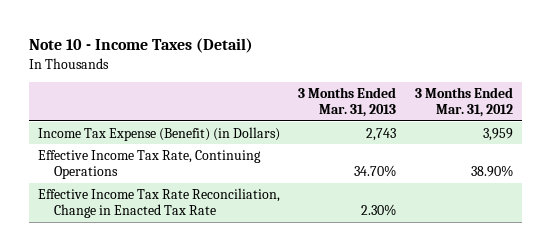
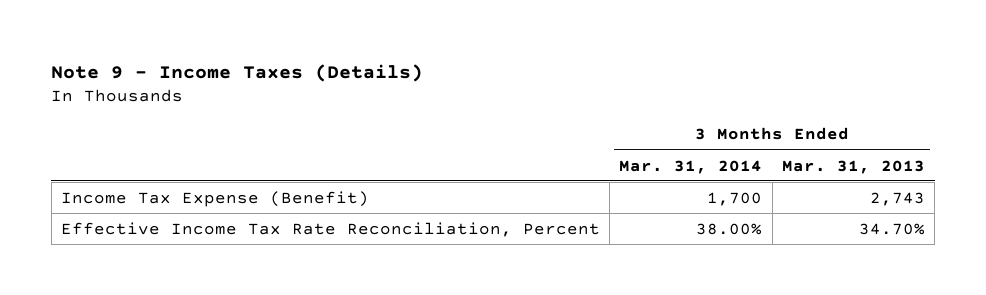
[28,38,253,54] Note 10 - Income Taxes (Detail) -> [51,63,424,82] Note 9 - Income Taxes (Details)
[414,86,513,118] 3 Months Ended Mar. 31, 2012 -> none
none -> [619,159,763,174] Mar. 31, 2014
[38,187,281,219] Effective Income Tax Rate Reconciliation, Change in Enacted Tax Rate -> none
[38,126,281,141] Income Tax Expense (Benefit) (in Dollars) -> [60,190,369,207] Income Tax Expense (Benefit)
[38,149,262,180] Effective Income Tax Rate, Continuing Operations -> [60,221,600,237] Effective Income Tax Rate Reconciliation, Percent

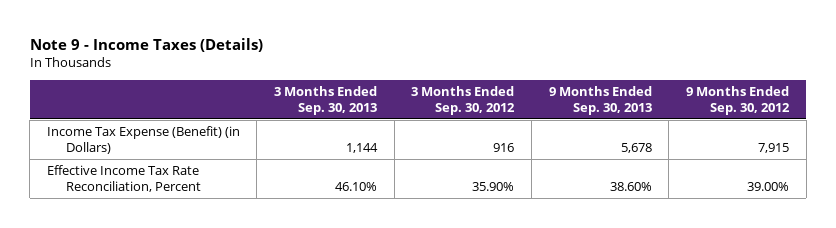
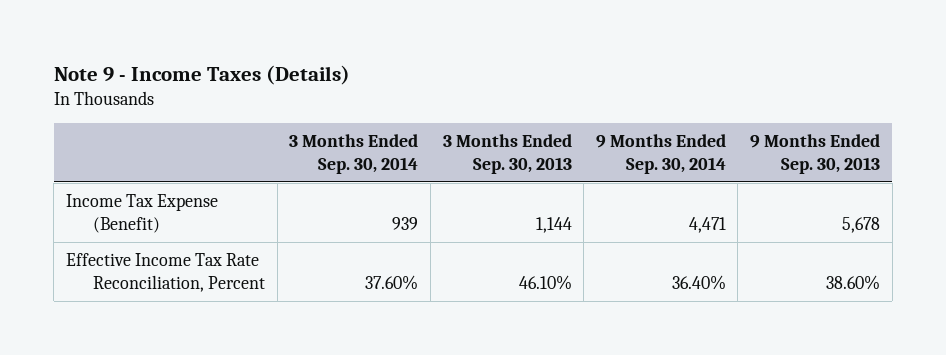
[411,86,516,115] 3 Months Ended Sep. 30, 2012 -> none
[686,86,791,115] 9 Months Ended Sep. 30, 2012 -> none
none -> [289,133,419,174] 3 Months Ended Sep. 30, 2014
none -> [595,133,726,174] 9 Months Ended Sep. 30, 2014
[46,126,240,154] Income Tax Expense (Benefit) (in Dollars) -> [66,194,219,233] Income Tax Expense (Benefit)

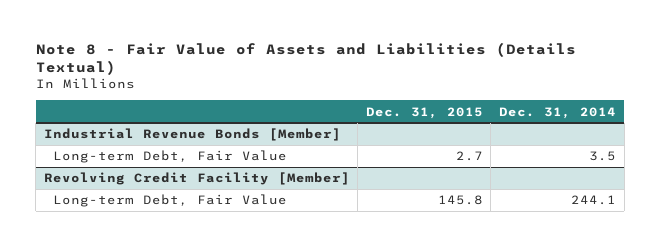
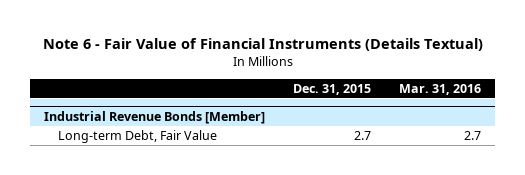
[35,41,576,76] Note 8 - Fair Value of Assets and Liabilities (Details Textual) -> [42,38,483,52] Note 6 - Fair Value of Financial Instruments (Details Textual)
[498,106,616,119] Dec. 31, 2014 -> none
none -> [399,83,482,95] Mar. 31, 2016
[43,172,350,186] Revolving Credit Facility [Member] -> none
[53,194,288,208] Long-term Debt, Fair Value -> none

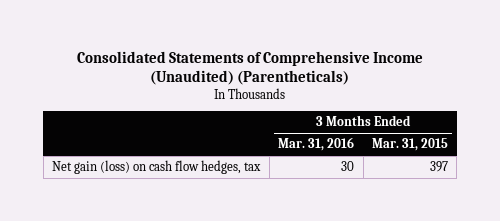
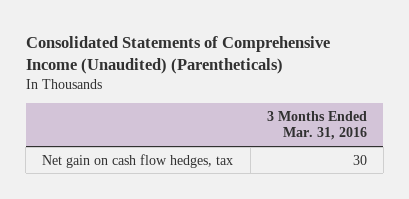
[371,138,448,152] Mar. 31, 2015 -> none
[52,160,262,175] Net gain (loss) on cash flow hedges, tax -> [42,153,234,168] Net gain on cash flow hedges, tax

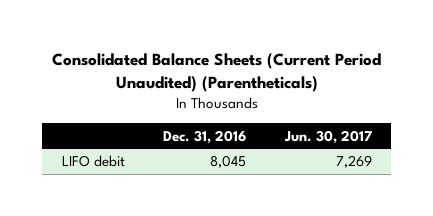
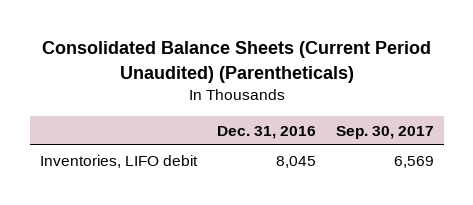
[283,129,372,144] Jun. 30, 2017 -> none
none -> [335,125,434,139] Sep. 30, 2017
[61,155,125,168] LIFO debit -> [39,154,198,168] Inventories, LIFO debit

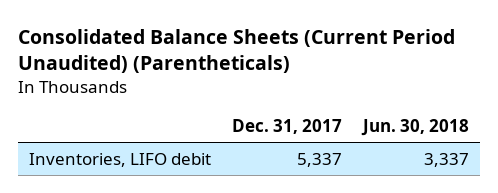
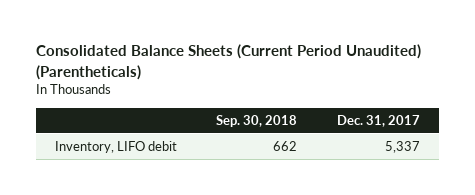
[361,119,470,137] Jun. 30, 2018 -> none
none -> [216,115,298,128] Sep. 30, 2018
[28,153,211,168] Inventories, LIFO debit -> [55,141,178,154] Inventory, LIFO debit

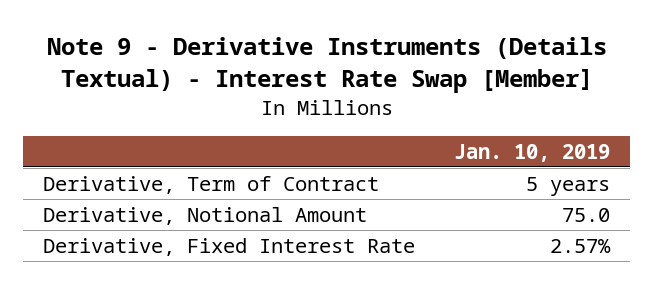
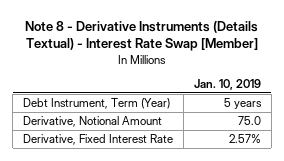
[46,37,607,94] Note 9 - Derivative Instruments (Details Textual) - Interest Rate Swap [Member] -> [25,20,259,52] Note 8 - Derivative Instruments (Details Textual) - Interest Rate Swap [Member]
[42,175,379,194] Derivative, Term of Contract -> [23,97,171,109] Debt Instrument, Term (Year)

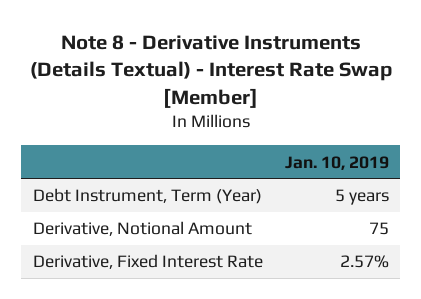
[237,115,261,125] 75.0 -> [368,222,389,236] 75

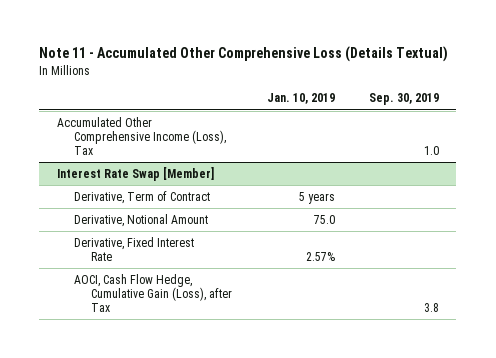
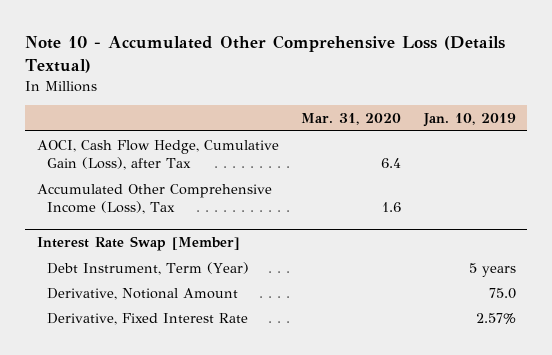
[39,46,449,63] Note 11 - Accumulated Other Comprehensive Loss (Details Textual) -> [25,35,506,73] Note 10 - Accumulated Other Comprehensive Loss (Details Textual)
[369,93,440,106] Sep. 30, 2019 -> none
none -> [301,113,402,126] Mar. 31, 2020
none -> [36,139,279,171] AOCI, Cash Flow Hedge, Cumulative Gain (Loss), after Tax
[73,190,210,204] Derivative, Term of Contract -> [46,261,249,275] Debt Instrument, Term (Year)
[73,273,233,313] AOCI, Cash Flow Hedge, Cumulative Gain (Loss), after Tax -> none

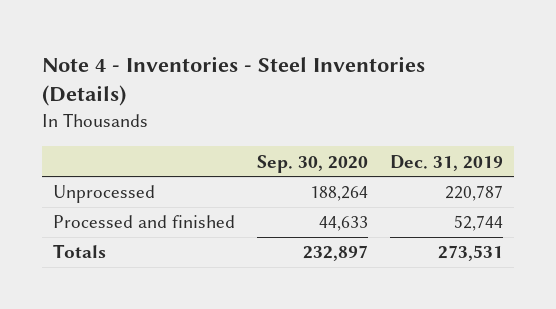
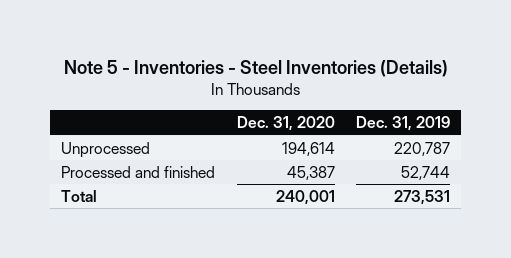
[42,55,426,107] Note 4 - Inventories - Steel Inventories (Details) -> [63,60,448,78] Note 5 - Inventories - Steel Inventories (Details)
[256,154,368,173] Sep. 30, 2020 -> none
none -> [236,116,335,132] Dec. 31, 2020
[53,244,107,259] Totals -> [60,189,97,202] Total

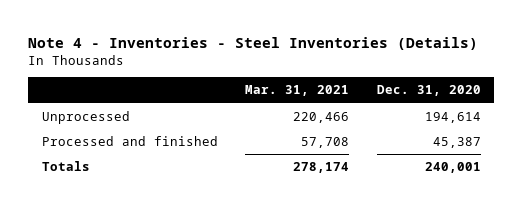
[63,60,448,78] Note 5 - Inventories - Steel Inventories (Details) -> [28,36,479,50] Note 4 - Inventories - Steel Inventories (Details)
[356,116,451,132] Dec. 31, 2019 -> none
none -> [245,85,350,97] Mar. 31, 2021
[60,189,97,202] Total -> [41,161,90,172] Totals

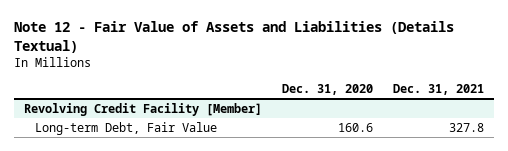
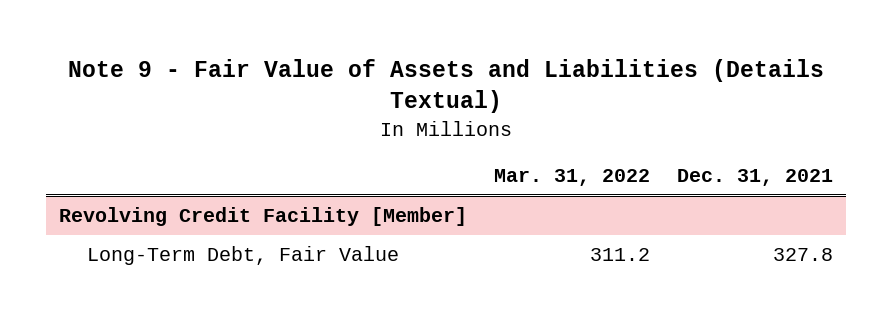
[13,21,454,54] Note 12 - Fair Value of Assets and Liabilities (Details Textual) -> [68,59,825,114] Note 9 - Fair Value of Assets and Liabilities (Details Textual)
[281,84,373,96] Dec. 31, 2020 -> none
none -> [494,168,651,186] Mar. 31, 2022
[34,121,217,135] Long-term Debt, Fair Value -> [86,246,399,266] Long-Term Debt, Fair Value

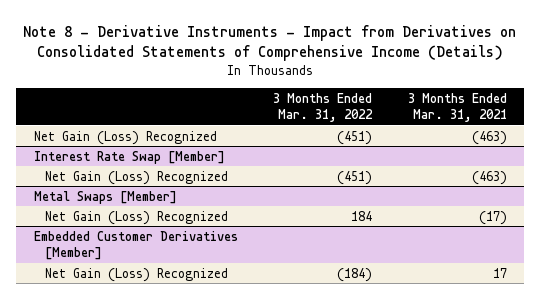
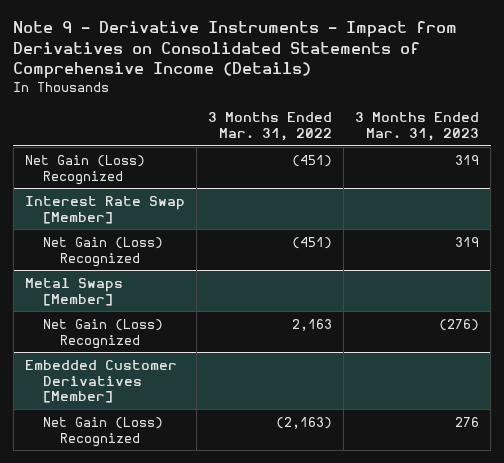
[23,24,517,62] Note 8 - Derivative Instruments - Impact from Derivatives on Consolidated Statements of Comprehensive Income (Details) -> [13,21,458,79] Note 9 - Derivative Instruments - Impact from Derivatives on Consolidated Statements of Comprehensive Income (Details)
[407,92,507,123] 3 Months Ended Mar. 31, 2021 -> none
none -> [355,112,480,142] 3 Months Ended Mar. 31, 2023
[351,210,373,221] 184 -> [292,318,333,331] 2,163
[337,267,373,282] (184) -> [276,416,333,429] (2,163)

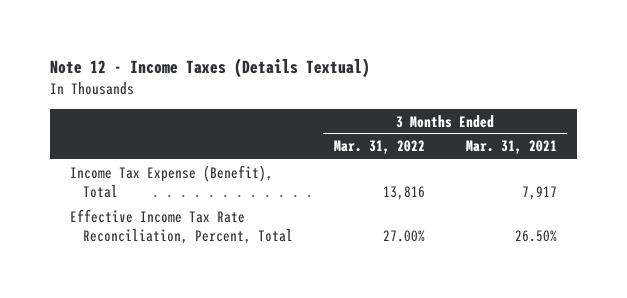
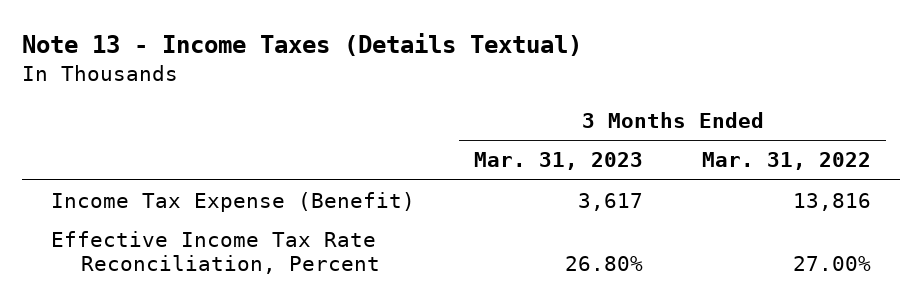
[49,58,370,79] Note 12 - Income Taxes (Details Textual) -> [21,33,582,57] Note 13 - Income Taxes (Details Textual)
[465,140,557,155] Mar. 31, 2021 -> none
none -> [474,152,644,171] Mar. 31, 2023
[70,164,274,198] Income Tax Expense (Benefit), Total -> [51,192,416,213] Income Tax Expense (Benefit)
[70,208,293,244] Effective Income Tax Rate Reconciliation, Percent, Total -> [51,231,381,275] Effective Income Tax Rate Reconciliation, Percent

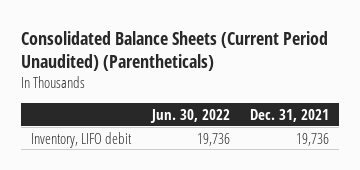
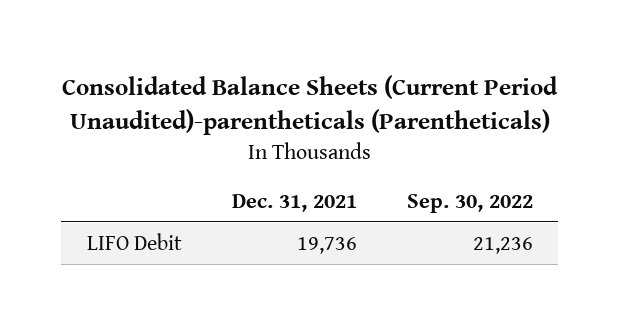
[21,30,329,71] Consolidated Balance Sheets (Current Period Unaudited) (Parentheticals) -> [61,75,558,136] Consolidated Balance Sheets (Current Period Unaudited)-parentheticals (Parentheticals)
[149,108,230,123] Jun. 30, 2022 -> none
none -> [407,193,534,213] Sep. 30, 2022
[31,131,133,148] Inventory, LIFO debit -> [86,233,182,251] LIFO Debit

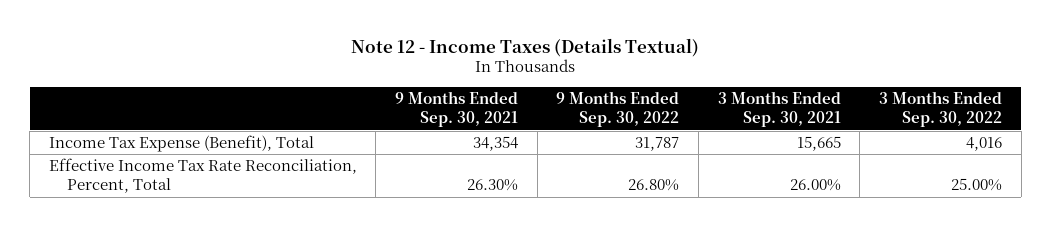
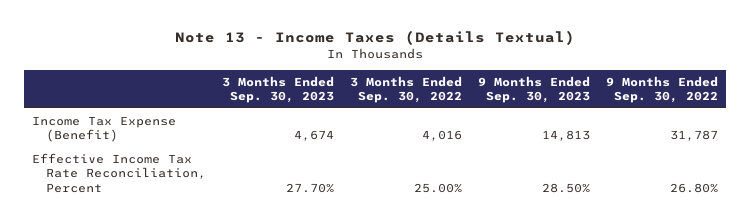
[351,37,700,57] Note 12 - Income Taxes (Details Textual) -> [174,30,575,46] Note 13 - Income Taxes (Details Textual)
[395,91,519,128] 9 Months Ended Sep. 30, 2021 -> none
[717,91,841,128] 3 Months Ended Sep. 30, 2021 -> none
none -> [221,75,334,104] 3 Months Ended Sep. 30, 2023
none -> [477,75,590,104] 9 Months Ended Sep. 30, 2023
[48,135,314,153] Income Tax Expense (Benefit), Total -> [32,115,177,143] Income Tax Expense (Benefit)
[48,158,357,194] Effective Income Tax Rate Reconciliation, Percent, Total -> [32,152,206,194] Effective Income Tax Rate Reconciliation, Percent

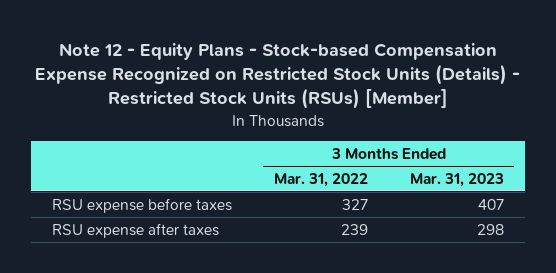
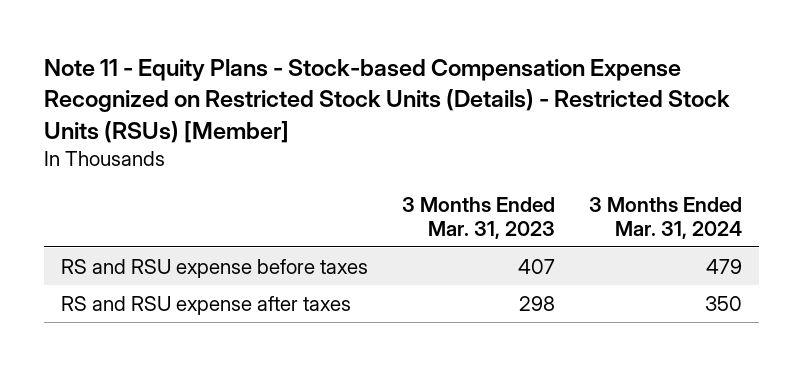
[34,42,520,110] Note 12 - Equity Plans - Stock-based Compensation Expense Recognized on Restricted Stock Units (Details) - Restricted Stock Units (RSUs) [Member] -> [44,58,731,143] Note 11 - Equity Plans - Stock-based Compensation Expense Recognized on Restricted Stock Units (Details) - Restricted Stock Units (RSUs) [Member]
[273,172,368,187] Mar. 31, 2022 -> none
none -> [589,197,743,239] 3 Months Ended Mar. 31, 2024
[52,197,233,213] RSU expense before taxes -> [61,258,369,278] RS and RSU expense before taxes
[52,222,220,238] RSU expense after taxes -> [61,295,352,315] RS and RSU expense after taxes

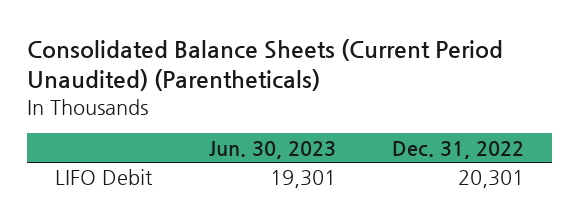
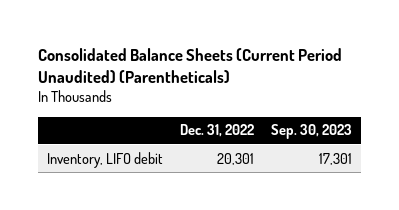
[208,140,336,159] Jun. 30, 2023 -> none
none -> [271,124,353,140] Sep. 30, 2023
[55,169,154,186] LIFO Debit -> [46,151,163,168] Inventory, LIFO debit

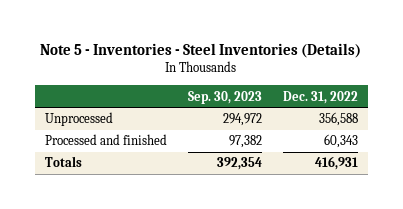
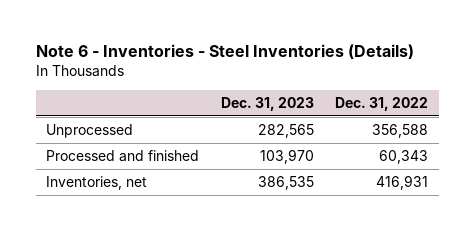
[40,42,362,58] Note 5 - Inventories - Steel Inventories (Details) -> [35,44,414,60] Note 6 - Inventories - Steel Inventories (Details)
[187,90,262,104] Sep. 30, 2023 -> none
none -> [220,96,314,111] Dec. 31, 2023
[45,156,83,168] Totals -> [46,175,148,190] Inventories, net

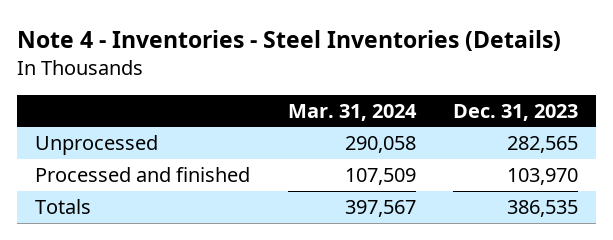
[35,44,414,60] Note 6 - Inventories - Steel Inventories (Details) -> [16,29,561,51] Note 4 - Inventories - Steel Inventories (Details)
[335,96,429,111] Dec. 31, 2022 -> none
none -> [287,103,417,121] Mar. 31, 2024
[46,175,148,190] Inventories, net -> [35,199,92,215] Totals

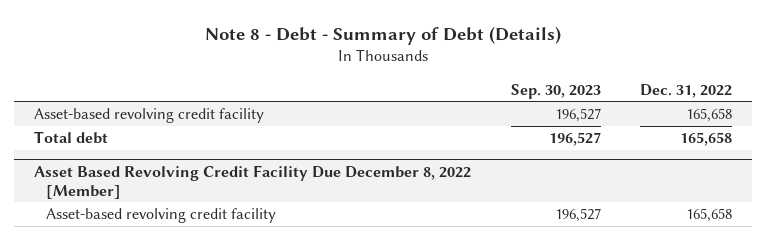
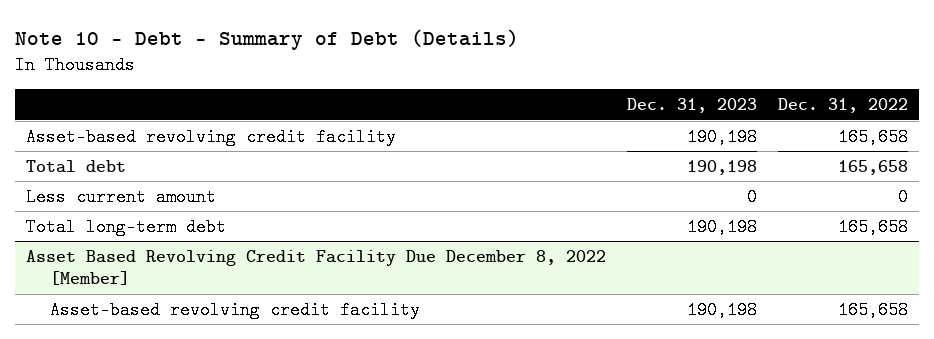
[205,25,562,45] Note 8 - Debt - Summary of Debt (Details) -> [15,28,520,50] Note 10 - Debt - Summary of Debt (Details)
[510,83,601,99] Sep. 30, 2023 -> none
none -> [627,98,758,114] Dec. 31, 2023
none -> [25,187,216,206] Less current amount
none -> [25,217,226,236] Total long-term debt

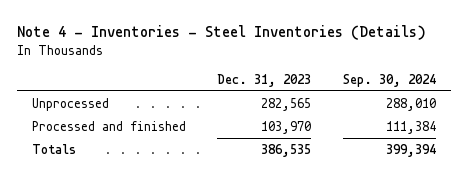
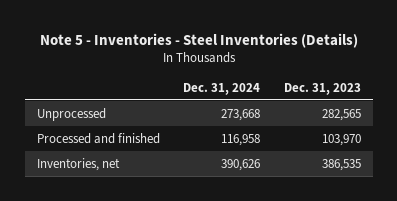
[16,25,426,41] Note 4 - Inventories - Steel Inventories (Details) -> [39,32,358,48] Note 5 - Inventories - Steel Inventories (Details)
[342,73,436,87] Sep. 30, 2024 -> none
none -> [183,82,261,95] Dec. 31, 2024
[32,143,77,154] Totals -> [36,157,120,171] Inventories, net

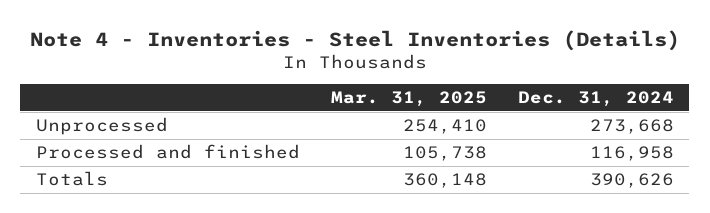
[39,32,358,48] Note 5 - Inventories - Steel Inventories (Details) -> [29,29,680,51] Note 4 - Inventories - Steel Inventories (Details)
[283,82,361,95] Dec. 31, 2023 -> none
none -> [330,91,487,108] Mar. 31, 2025
[36,157,120,171] Inventories, net -> [35,170,108,186] Totals

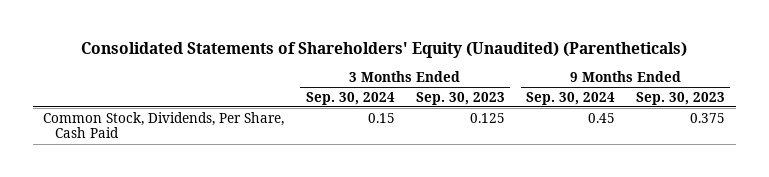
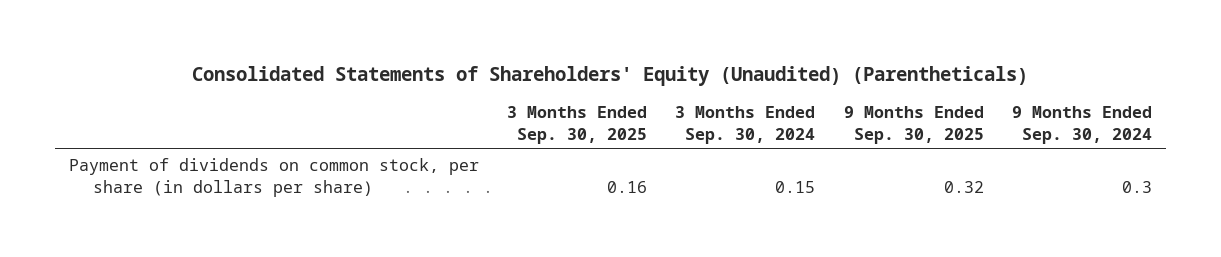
[415,91,505,105] Sep. 30, 2023 -> none
[636,91,726,105] Sep. 30, 2023 -> none
none -> [507,106,648,144] 3 Months Ended Sep. 30, 2025
none -> [843,106,984,144] 9 Months Ended Sep. 30, 2025
[43,111,285,139] Common Stock, Dividends, Per Share, Cash Paid -> [69,158,480,197] Payment of dividends on common stock, per share (in dollars per share)
[587,112,615,123] 0.45 -> [1121,180,1152,193] 0.3

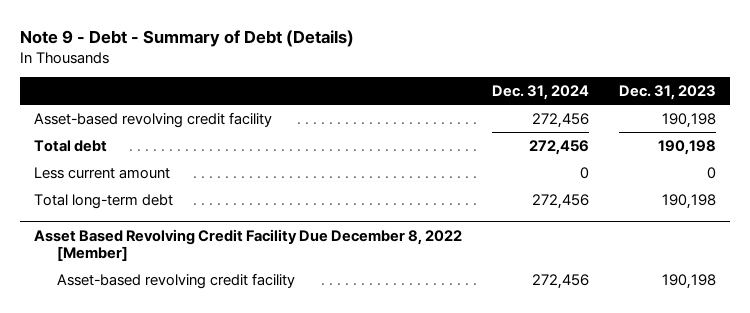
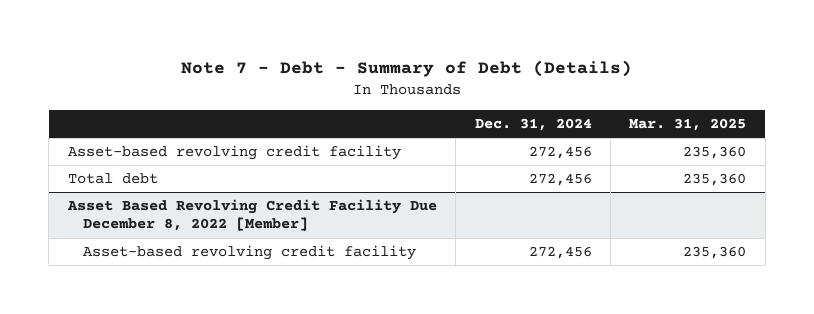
[19,29,354,47] Note 9 - Debt - Summary of Debt (Details) -> [181,60,633,78] Note 7 - Debt - Summary of Debt (Details)
[618,85,716,101] Dec. 31, 2023 -> none
none -> [629,118,747,132] Mar. 31, 2025
[34,166,171,179] Less current amount -> none
[34,193,174,209] Total long-term debt -> none

